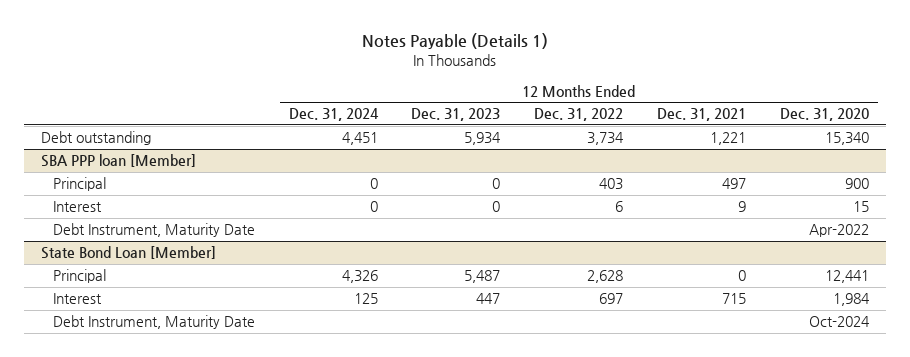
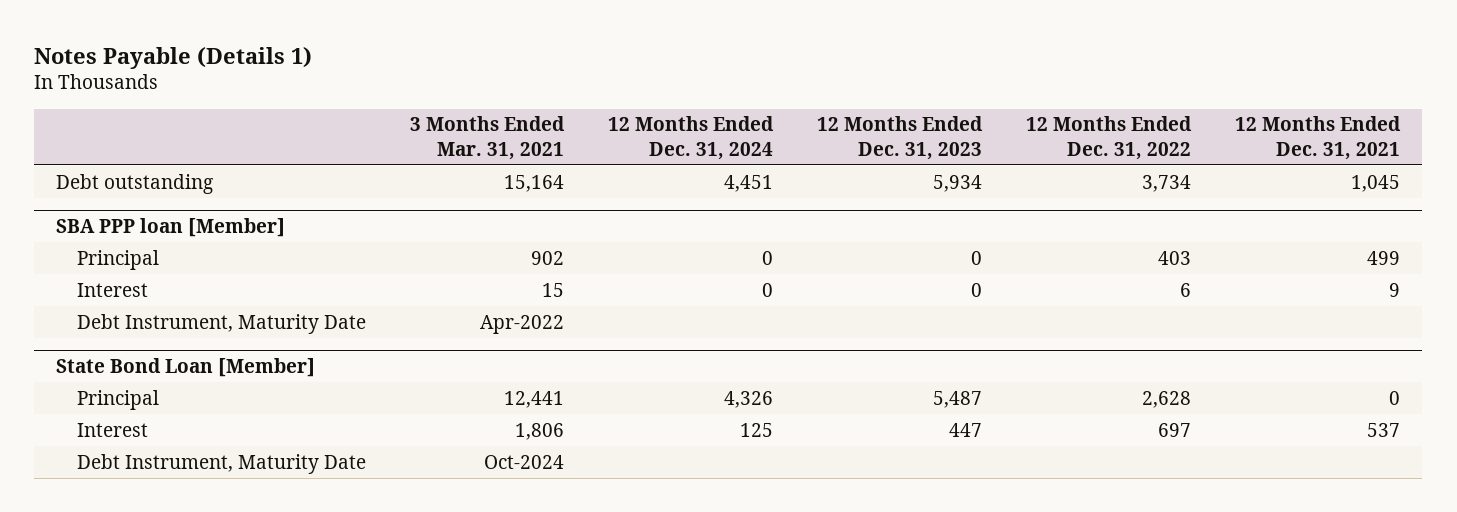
[780,108,870,122] Dec. 31, 2020 -> none
none -> [410,116,566,160] 3 Months Ended Mar. 31, 2021
[710,132,747,146] 1,221 -> [1351,174,1401,192] 1,045
[722,178,747,190] 497 -> [1367,250,1401,265] 499
[722,293,747,305] 715 -> [1367,422,1401,437] 537

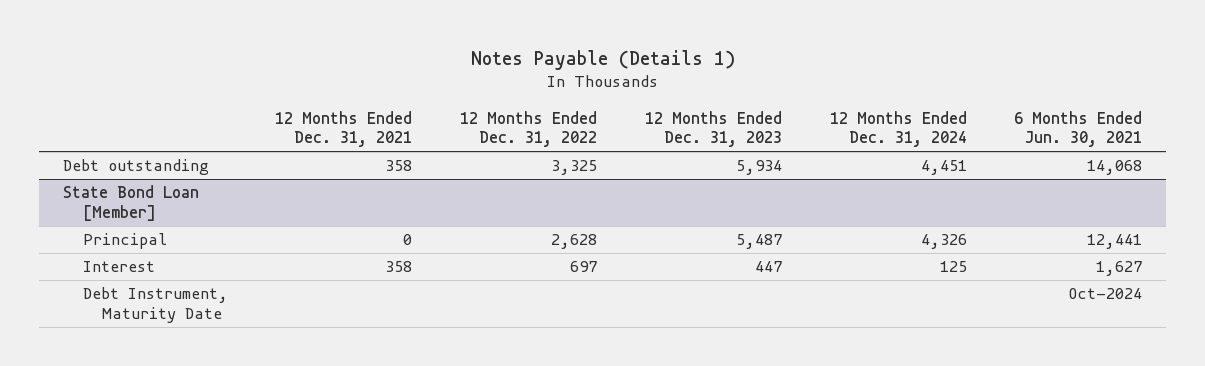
[410,116,566,160] 3 Months Ended Mar. 31, 2021 -> none
none -> [1014,110,1143,148] 6 Months Ended Jun. 30, 2021
[56,218,286,238] SBA PPP loan [Member] -> none
[76,249,159,270] Principal -> none
[76,282,148,297] Interest -> none
[76,313,366,334] Debt Instrument, Maturity Date -> none
[1142,174,1192,192] 3,734 -> [551,160,598,176] 3,325
[1351,174,1401,192] 1,045 -> [385,160,413,172] 358
[1367,422,1401,437] 537 -> [385,261,413,273] 358

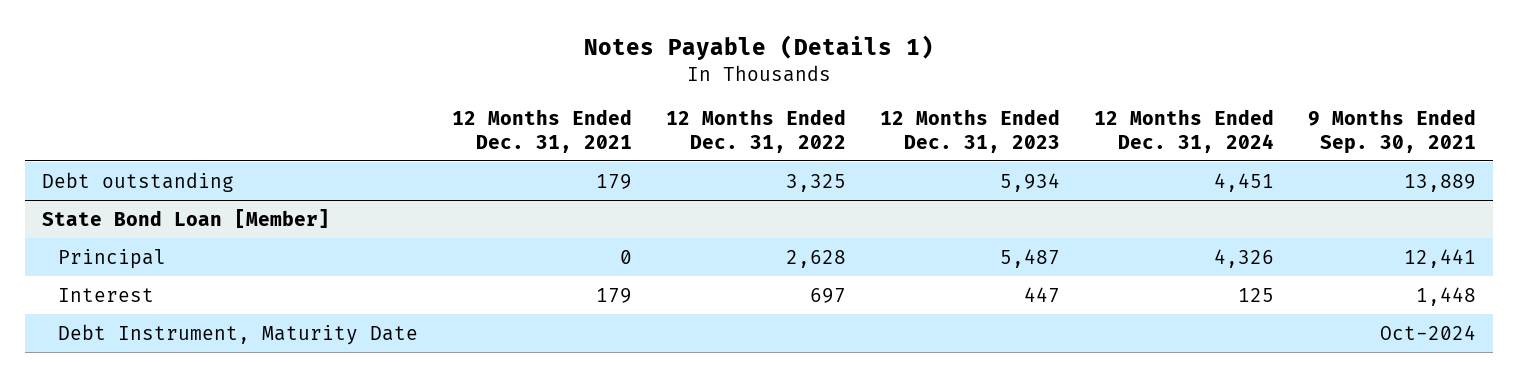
[1014,110,1143,148] 6 Months Ended Jun. 30, 2021 -> none
none -> [1308,109,1477,154] 9 Months Ended Sep. 30, 2021
[385,160,413,172] 358 -> [596,173,633,189] 179
[385,261,413,273] 358 -> [596,287,633,303] 179

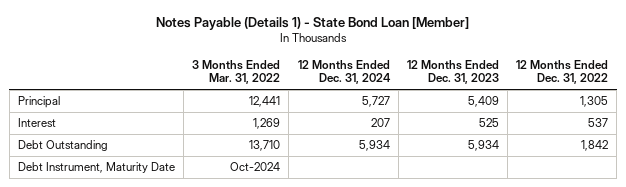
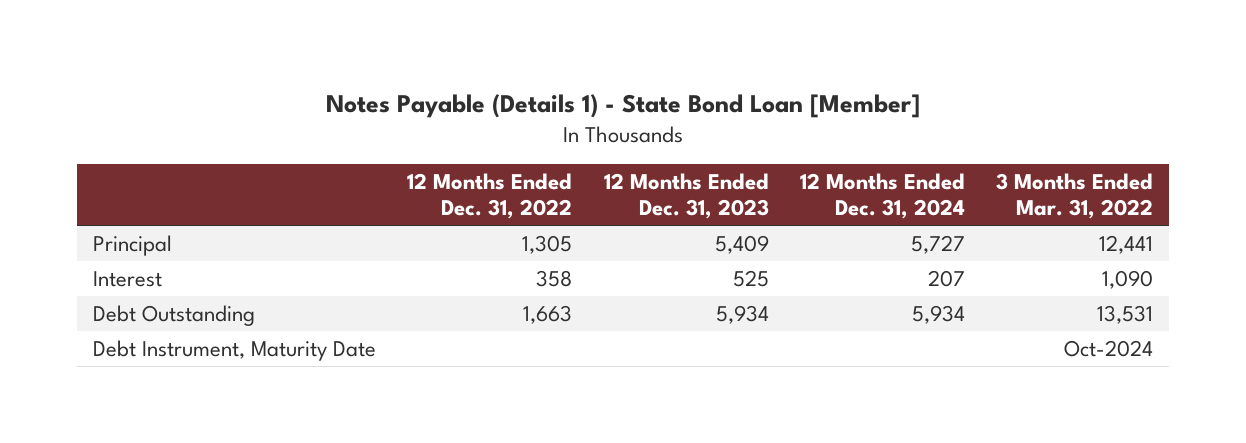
[253,118,281,130] 1,269 -> [1102,270,1154,290] 1,090
[588,118,609,128] 537 -> [536,270,573,288] 358
[249,140,281,152] 13,710 -> [1097,305,1154,325] 13,531
[581,140,609,152] 1,842 -> [523,305,573,325] 1,663

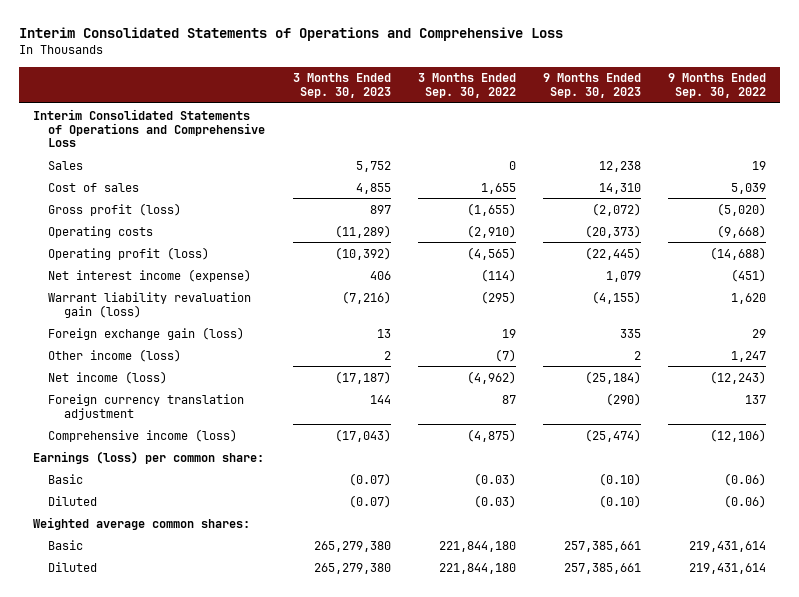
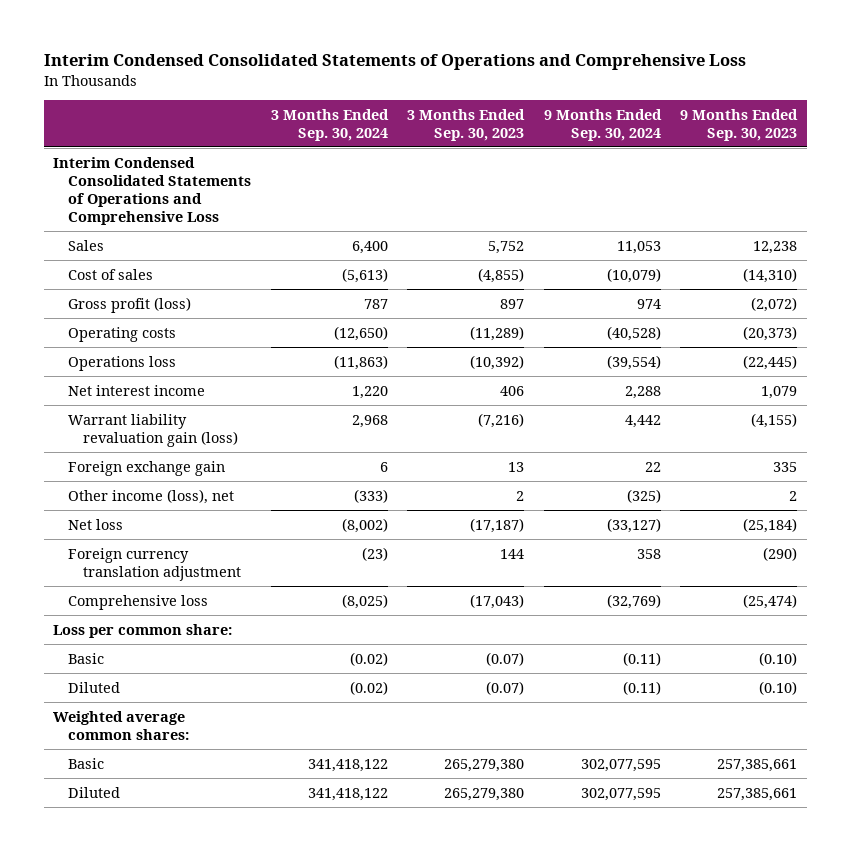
[19,27,564,42] Interim Consolidated Statements of Operations and Comprehensive Loss -> [43,54,746,71] Interim Condensed Consolidated Statements of Operations and Comprehensive Loss
[417,73,516,99] 3 Months Ended Sep. 30, 2022 -> none
[668,73,767,99] 9 Months Ended Sep. 30, 2022 -> none
none -> [270,108,389,141] 3 Months Ended Sep. 30, 2024
none -> [543,108,662,141] 9 Months Ended Sep. 30, 2024
[32,108,266,148] Interim Consolidated Statements of Operations and Comprehensive Loss -> [53,156,252,225] Interim Condensed Consolidated Statements of Operations and Comprehensive Loss
[355,182,391,194] 4,855 -> [478,267,525,283] (4,855)
[599,182,642,194] 14,310 -> [743,267,798,283] (14,310)
[48,246,210,260] Operating profit (loss) -> [68,355,177,371] Operations loss
[48,268,252,282] Net interest income (expense) -> [68,384,206,396] Net interest income
[48,326,245,340] Foreign exchange gain (loss) -> [68,460,226,476] Foreign exchange gain
[48,348,182,362] Other income (loss) -> [68,488,235,504] Other income (loss), net
[48,370,168,384] Net income (loss) -> [68,518,124,530] Net loss
[48,428,238,442] Comprehensive income (loss) -> [68,594,209,610] Comprehensive loss
[32,450,264,464] Earnings (loss) per common share: -> [53,623,233,638] Loss per common share:

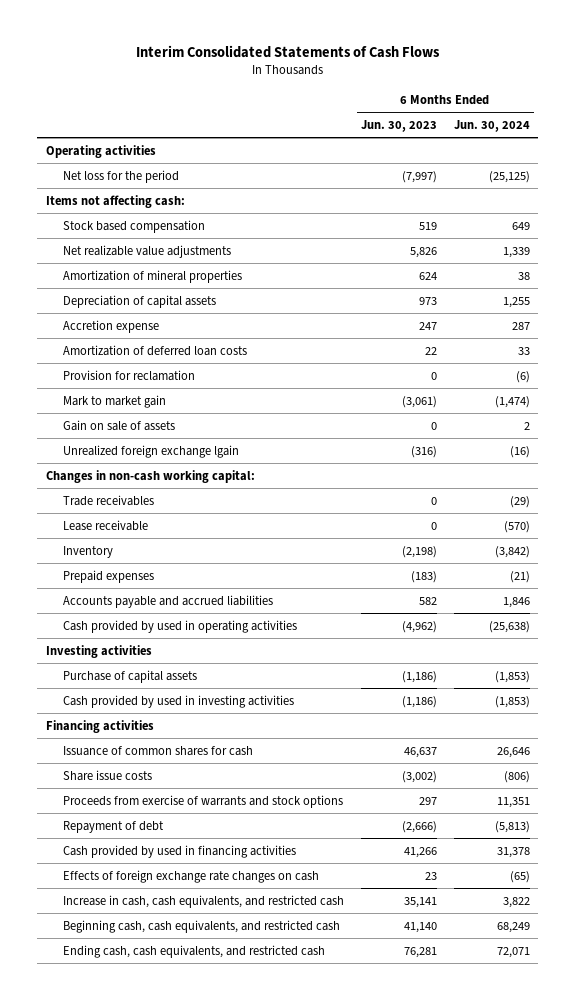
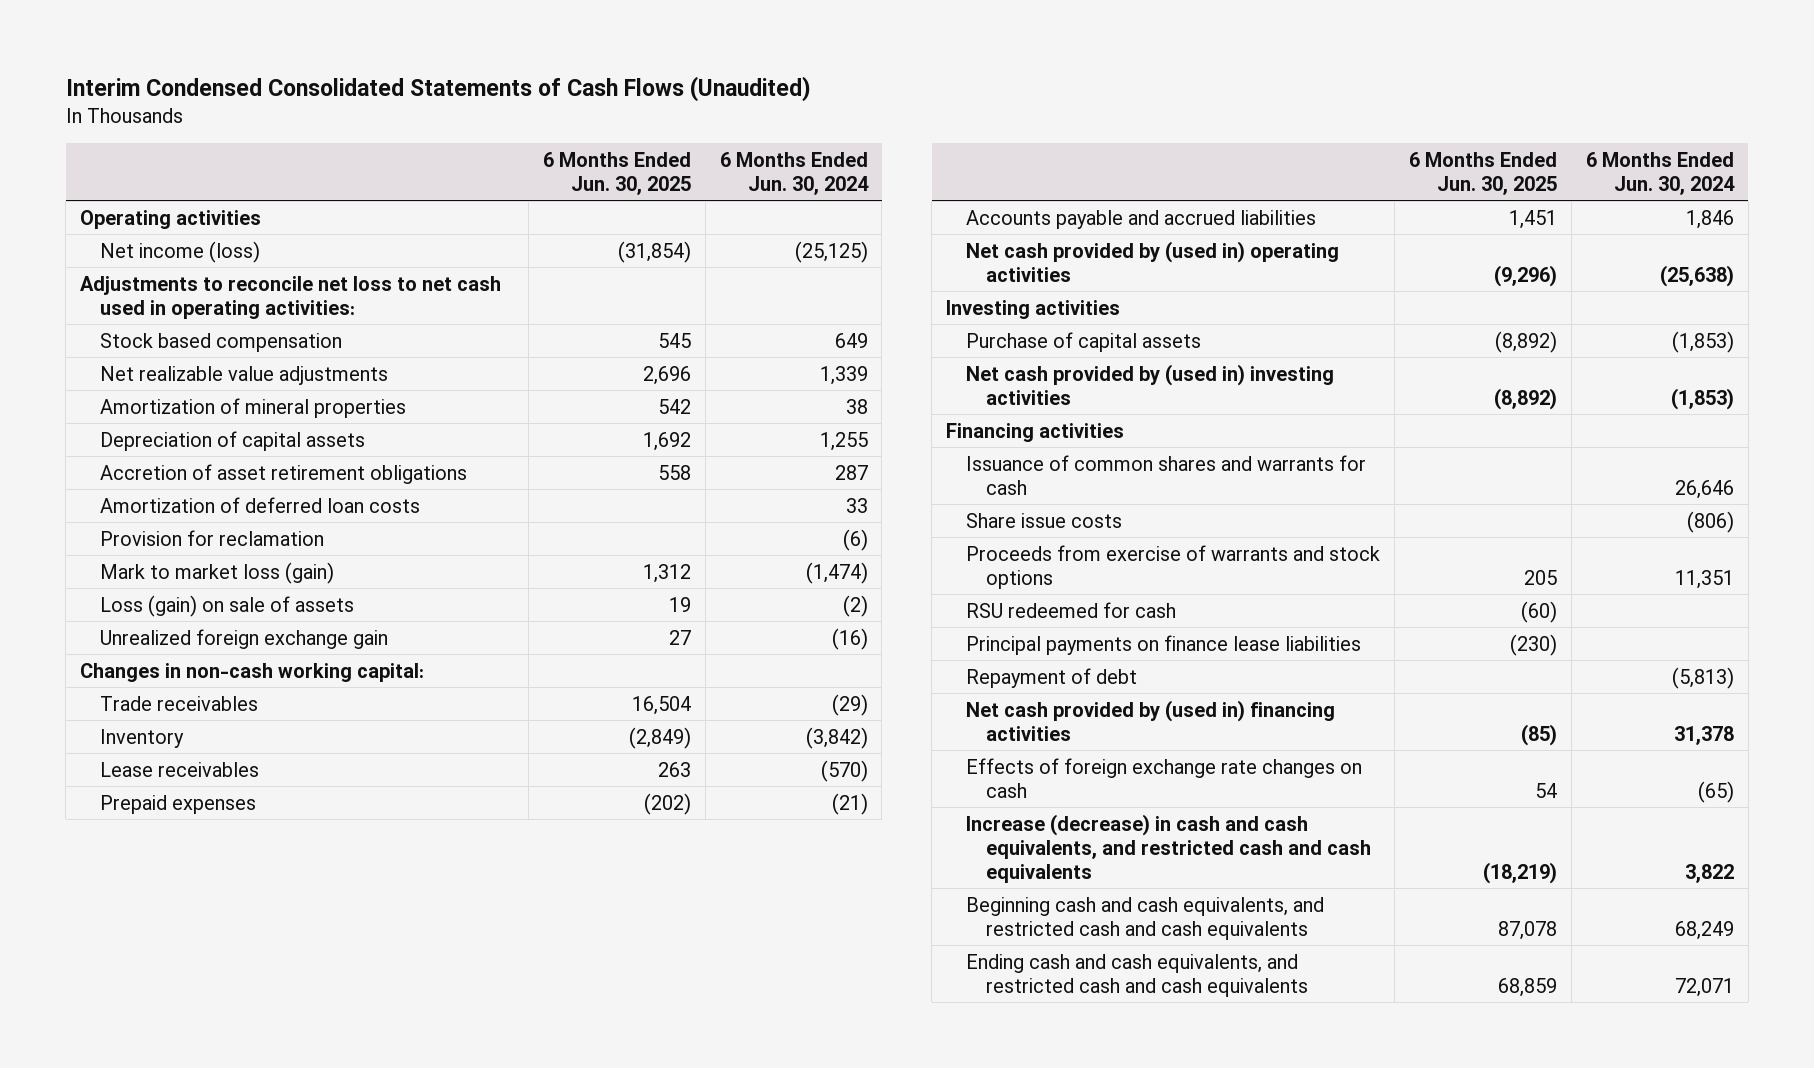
[135,45,440,59] Interim Consolidated Statements of Cash Flows -> [65,76,811,103] Interim Condensed Consolidated Statements of Cash Flows (Unaudited)
[360,119,437,132] Jun. 30, 2023 -> none
none -> [542,151,691,195] 6 Months Ended Jun. 30, 2025
[63,169,180,183] Net loss for the period -> [99,240,260,263] Net income (loss)
[45,194,185,208] Items not affecting cash: -> [79,275,501,319] Adjustments to reconcile net loss to net cash used in operating activities:
[63,319,160,333] Accretion expense -> [99,463,467,484] Accretion of asset retirement obligations
[63,394,167,408] Mark to market gain -> [99,561,334,584] Mark to market loss (gain)
[63,419,176,431] Gain on sale of assets -> [99,594,354,617] Loss (gain) on sale of assets
[523,421,530,430] 2 -> [842,594,868,617] (2)
[63,444,240,458] Unrealized foreign exchange lgain -> [99,628,388,649] Unrealized foreign exchange gain
[63,519,149,531] Lease receivable -> none
none -> [99,761,259,777] Lease receivables
[63,619,298,633] Cash provided by used in operating activities -> [965,240,1339,282] Net cash provided by (used in) operating activities
[63,694,295,708] Cash provided by used in investing activities -> [965,363,1334,405] Net cash provided by (used in) investing activities
[63,745,254,756] Issuance of common shares for cash -> [965,454,1366,495] Issuance of common shares and warrants for cash
none -> [965,601,1176,618] RSU redeemed for cash
none -> [965,634,1361,655] Principal payments on finance lease liabilities
[63,844,297,858] Cash provided by used in financing activities -> [965,699,1335,741] Net cash provided by (used in) financing activities
[63,894,345,908] Increase in cash, cash equivalents, and restricted cash -> [965,813,1371,883] Increase (decrease) in cash and cash equivalents, and restricted cash and cash equivalents
[63,919,341,933] Beginning cash, cash equivalents, and restricted cash -> [965,896,1324,940] Beginning cash and cash equivalents, and restricted cash and cash equivalents
[63,944,326,958] Ending cash, cash equivalents, and restricted cash -> [965,953,1308,997] Ending cash and cash equivalents, and restricted cash and cash equivalents

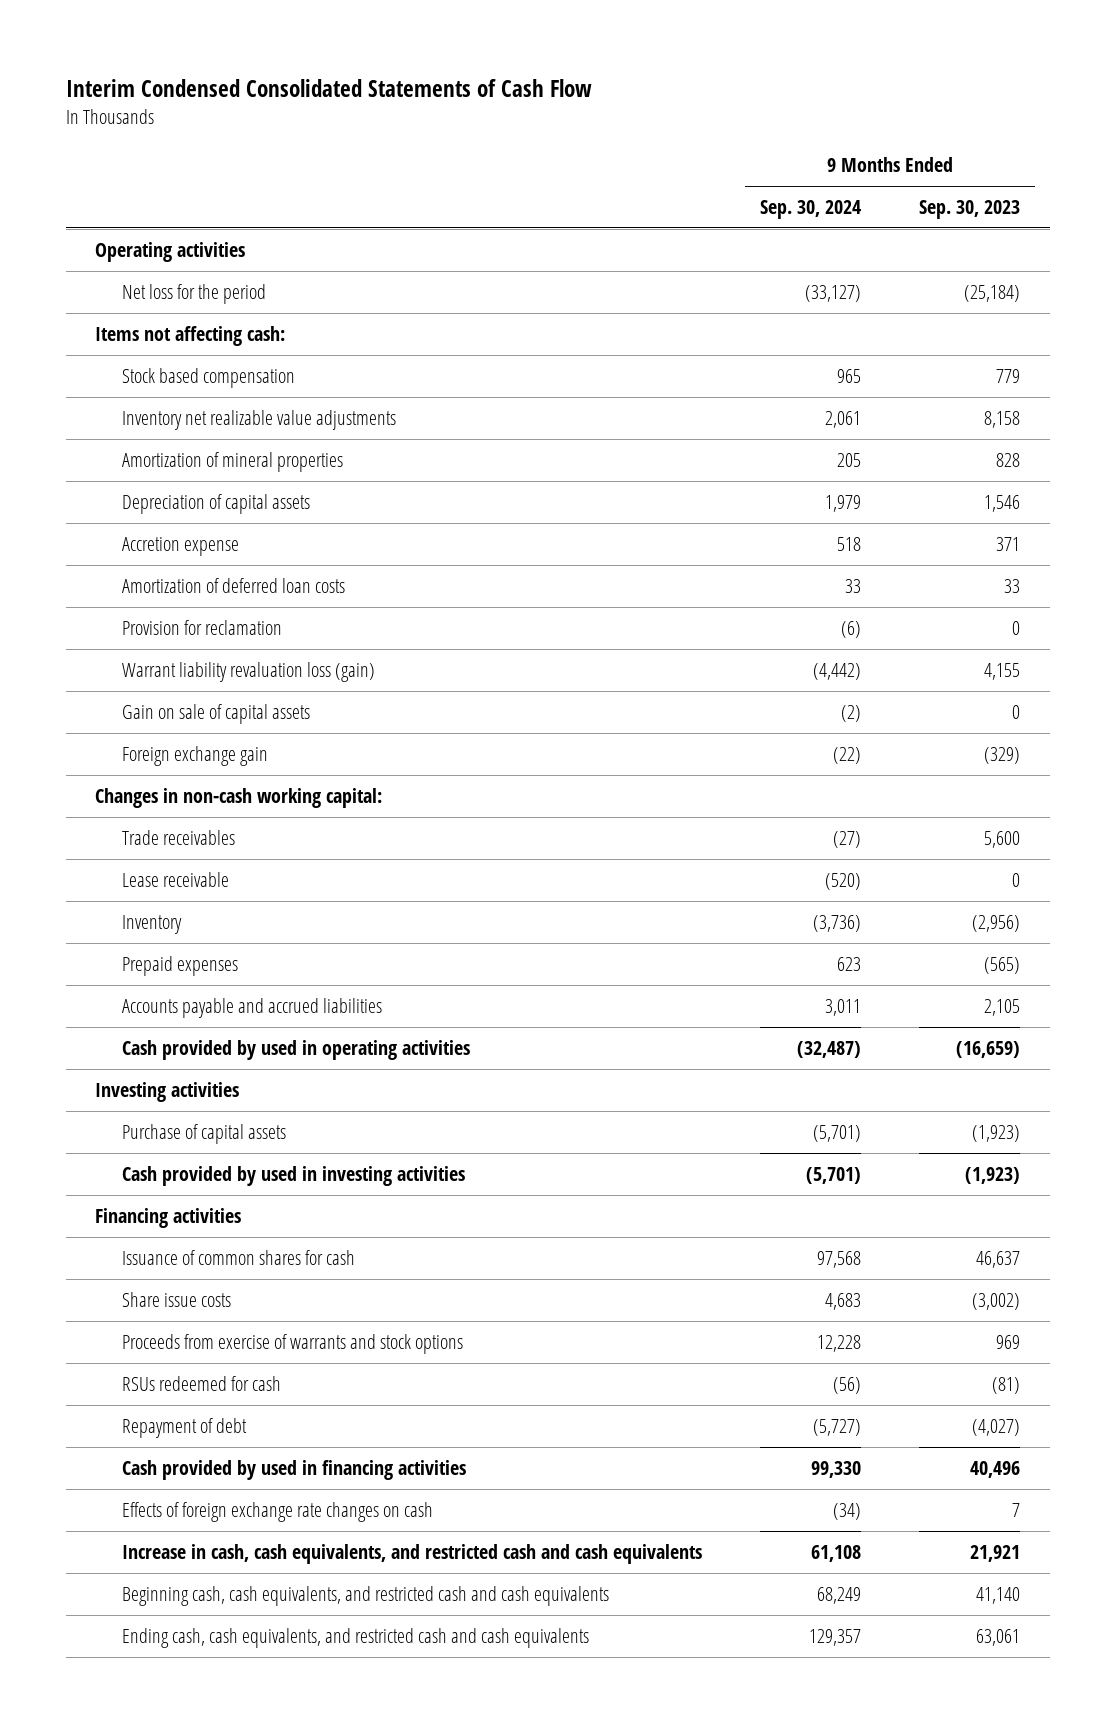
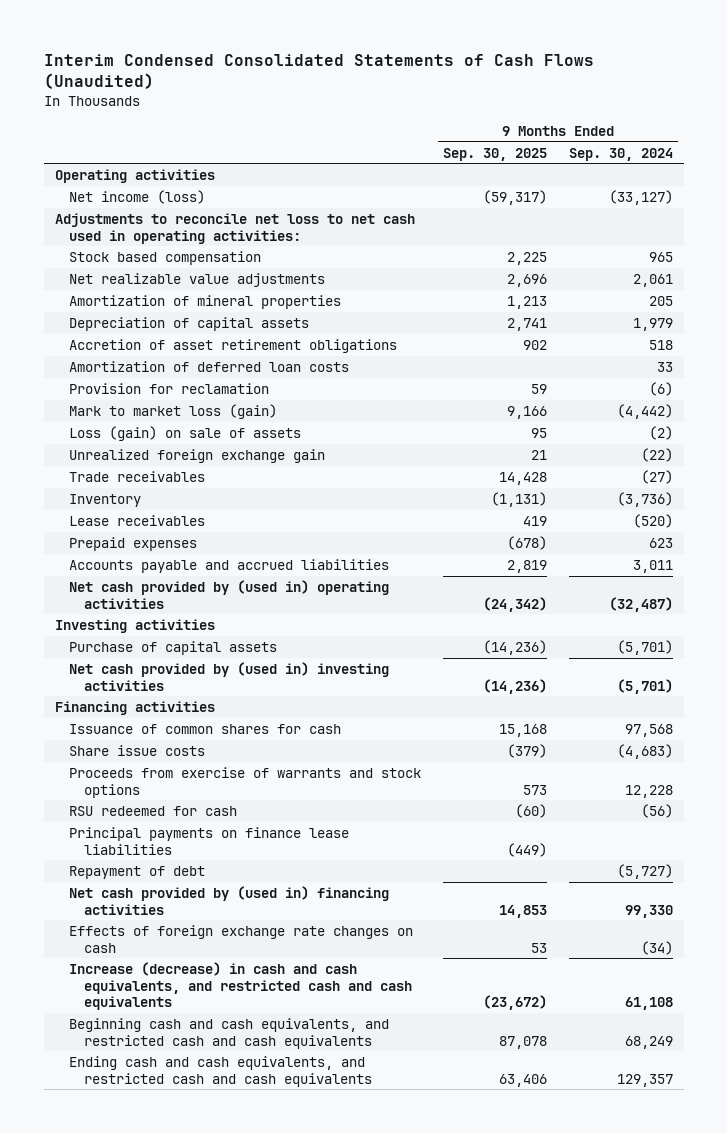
[65,78,592,97] Interim Condensed Consolidated Statements of Cash Flow -> [43,53,594,90] Interim Condensed Consolidated Statements of Cash Flows (Unaudited)
[919,200,1021,220] Sep. 30, 2023 -> none
none -> [443,147,548,161] Sep. 30, 2025
[121,284,266,305] Net loss for the period -> [69,189,206,204] Net income (loss)
[94,326,285,347] Items not affecting cash: -> [54,212,415,244] Adjustments to reconcile net loss to net cash used in operating activities:
[121,410,396,431] Inventory net realizable value adjustments -> [69,272,326,287] Net realizable value adjustments
[121,537,239,557] Accretion expense -> [69,338,398,353] Accretion of asset retirement obligations
[94,788,382,809] Changes in non-cash working capital: -> none
[121,662,375,683] Warrant liability revaluation loss (gain) -> [69,403,278,419] Mark to market loss (gain)
[121,704,310,725] Gain on sale of capital assets -> [69,425,302,441] Loss (gain) on sale of assets
[121,746,268,767] Foreign exchange gain -> [69,448,326,463] Unrealized foreign exchange gain
[121,872,229,888] Lease receivable -> none
none -> [69,514,206,526] Lease receivables
[121,1040,470,1061] Cash provided by used in operating activities -> [69,579,390,609] Net cash provided by (used in) operating activities
[121,1166,465,1187] Cash provided by used in investing activities -> [69,661,390,691] Net cash provided by (used in) investing activities
[825,1293,862,1311] 4,683 -> [616,743,673,759] (4,683)
[121,1376,281,1392] RSUs redeemed for cash -> [69,805,238,816] RSU redeemed for cash
none -> [69,826,350,855] Principal payments on finance lease liabilities
[121,1460,466,1481] Cash provided by used in financing activities -> [69,885,390,915] Net cash provided by (used in) financing activities
[121,1544,702,1565] Increase in cash, cash equivalents, and restricted cash and cash equivalents -> [69,961,413,1011] Increase (decrease) in cash and cash equivalents, and restricted cash and cash equivalents
[121,1586,609,1607] Beginning cash, cash equivalents, and restricted cash and cash equivalents -> [69,1017,390,1049] Beginning cash and cash equivalents, and restricted cash and cash equivalents
[121,1628,589,1649] Ending cash, cash equivalents, and restricted cash and cash equivalents -> [69,1055,373,1087] Ending cash and cash equivalents, and restricted cash and cash equivalents

